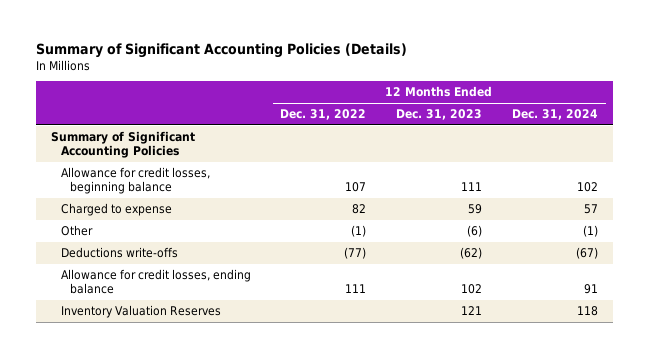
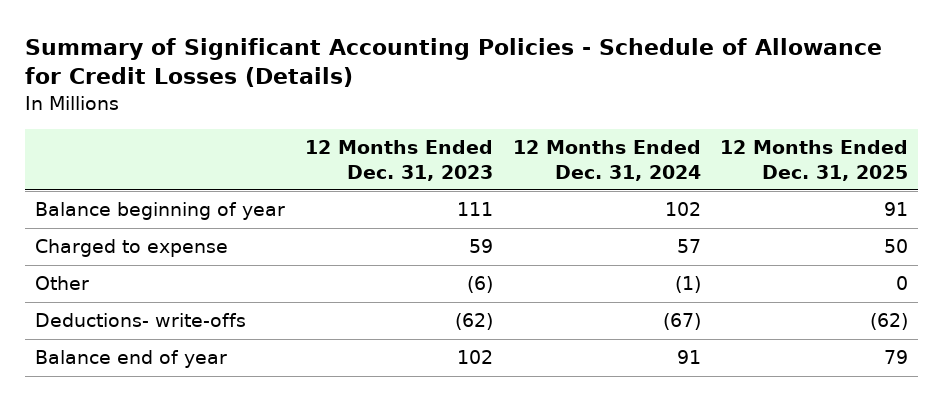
[36,43,408,59] Summary of Significant Accounting Policies (Details) -> [25,37,883,88] Summary of Significant Accounting Policies - Schedule of Allowance for Credit Losses (Details)
[280,109,367,121] Dec. 31, 2022 -> none
none -> [720,140,909,181] 12 Months Ended Dec. 31, 2025
[50,131,195,159] Summary of Significant Accounting Policies -> none
[60,167,210,195] Allowance for credit losses, beginning balance -> [35,202,286,221] Balance beginning of year
[60,305,221,319] Inventory Valuation Reserves -> none
[60,247,178,259] Deductions write-offs -> [35,313,247,328] Deductions- write-offs
[60,269,251,295] Allowance for credit losses, ending balance -> [35,350,228,369] Balance end of year

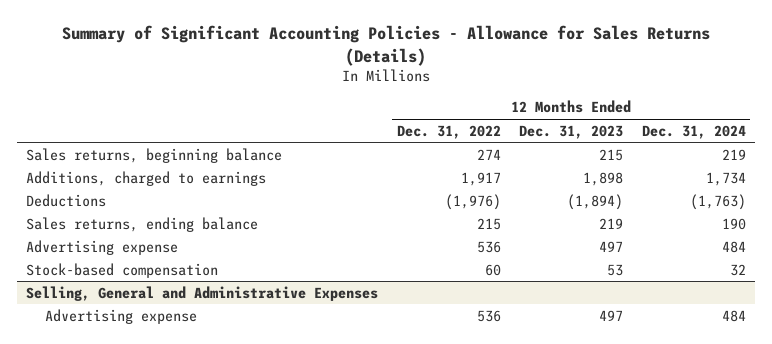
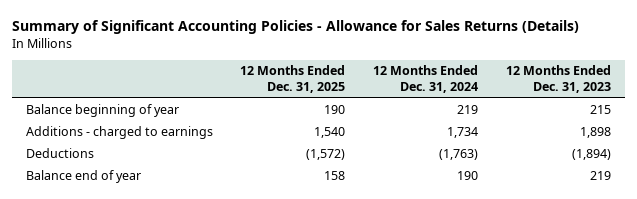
[396,124,501,139] Dec. 31, 2022 -> none
none -> [240,65,346,94] 12 Months Ended Dec. 31, 2025
[26,147,283,163] Sales returns, beginning balance -> [25,104,179,118] Balance beginning of year
[26,170,267,186] Additions, charged to earnings -> [25,126,213,140] Additions - charged to earnings
[26,239,179,255] Advertising expense -> none
[26,262,219,278] Stock-based compensation -> none
[26,285,379,301] Selling, General and Administrative Expenses -> none
[44,308,197,324] Advertising expense -> none
[26,216,259,232] Sales returns, ending balance -> [25,170,141,184] Balance end of year

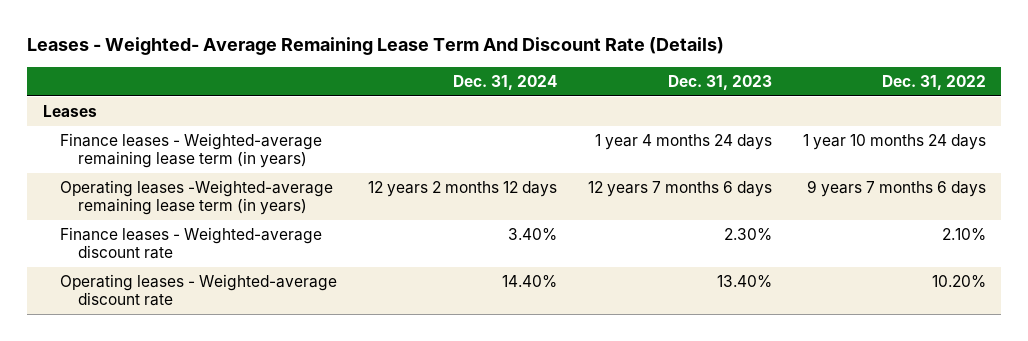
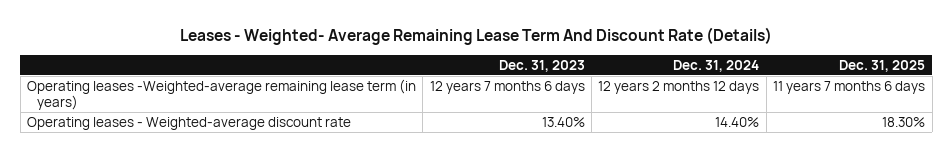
[881,74,986,90] Dec. 31, 2022 -> none
none -> [839,59,926,72] Dec. 31, 2025
[42,104,97,117] Leases -> none
[60,132,323,169] Finance leases - Weighted-average remaining lease term (in years) -> none
[60,226,323,260] Finance leases - Weighted-average discount rate -> none

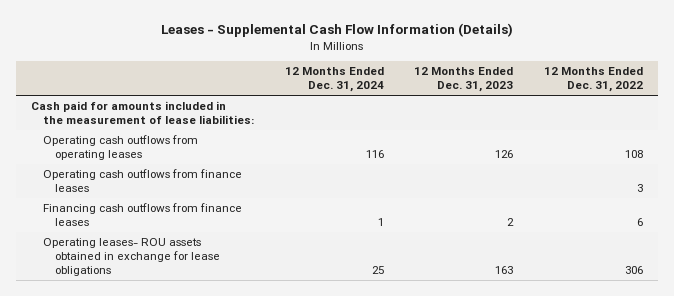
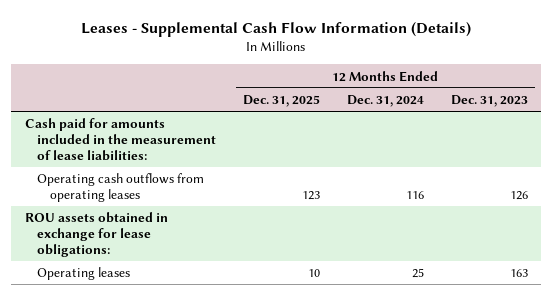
[543,67,643,93] 12 Months Ended Dec. 31, 2022 -> none
none -> [243,94,321,107] Dec. 31, 2025
[43,168,243,193] Operating cash outflows from finance leases -> none
[43,202,243,227] Financing cash outflows from finance leases -> none
none -> [24,212,168,258] ROU assets obtained in exchange for lease obligations:
[43,237,221,277] Operating leases- ROU assets obtained in exchange for lease obligations -> [37,267,131,281] Operating leases

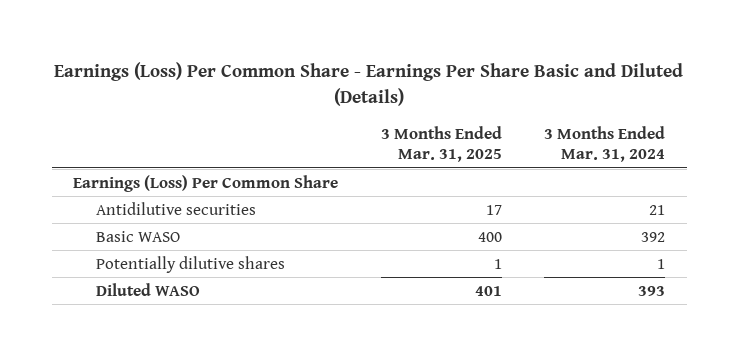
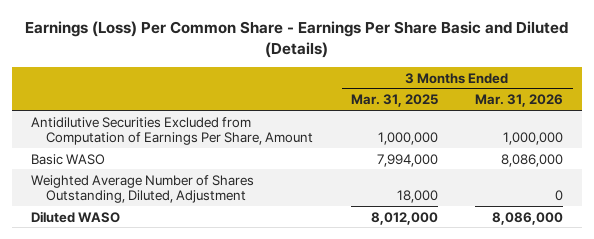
[544,125,666,163] 3 Months Ended Mar. 31, 2024 -> none
none -> [475,94,564,108] Mar. 31, 2026
[72,174,338,192] Earnings (Loss) Per Common Share -> none
[95,255,285,273] Potentially dilutive shares -> none
[95,201,256,215] Antidilutive securities -> [30,116,314,146] Antidilutive Securities Excluded from Computation of Earnings Per Share, Amount
[485,204,502,215] 17 -> [377,132,438,146] 1,000,000
[477,231,502,242] 400 -> [376,153,438,167] 7,994,000
none -> [30,174,254,204] Weighted Average Number of Shares Outstanding, Diluted, Adjustment
[474,285,502,296] 401 -> [370,211,438,225] 8,012,000

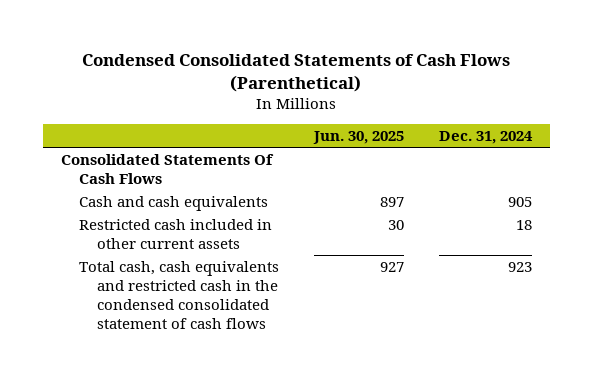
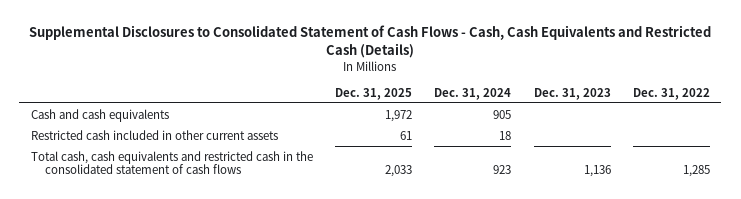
[82,54,511,93] Condensed Consolidated Statements of Cash Flows (Parenthetical) -> [29,25,712,59] Supplemental Disclosures to Consolidated Statement of Cash Flows - Cash, Cash Equivalents and Restricted Cash (Details)
[312,130,404,144] Jun. 30, 2025 -> none
none -> [335,87,413,100] Dec. 31, 2025
none -> [533,87,611,100] Dec. 31, 2023
none -> [633,87,711,100] Dec. 31, 2022
[60,153,274,184] Consolidated Statements Of Cash Flows -> none
[78,260,279,329] Total cash, cash equivalents and restricted cash in the condensed consolidated statement of cash flows -> [30,150,313,175] Total cash, cash equivalents and restricted cash in the consolidated statement of cash flows

